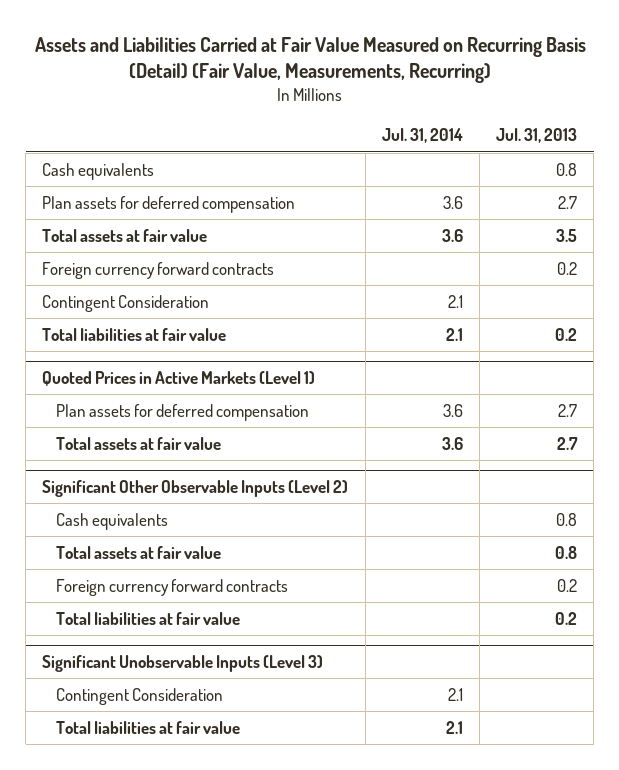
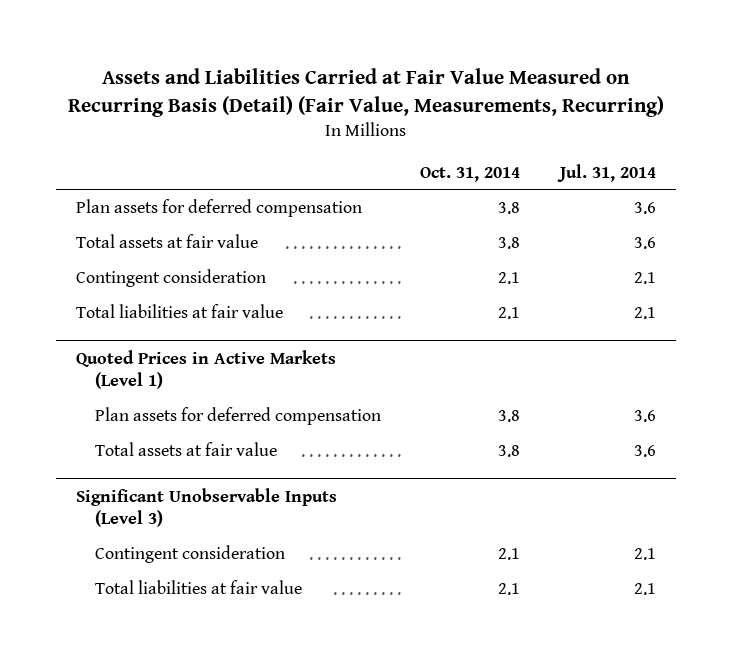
[496,128,578,144] Jul. 31, 2013 -> none
none -> [420,166,521,182] Oct. 31, 2014
[42,162,155,180] Cash equivalents -> none
[42,261,275,279] Foreign currency forward contracts -> none
[42,294,210,312] Contingent Consideration -> [75,269,266,288] Contingent consideration
[42,479,349,497] Significant Other Observable Inputs (Level 2) -> none
[56,512,169,530] Cash equivalents -> none
[56,545,222,559] Total assets at fair value -> none
[56,578,289,596] Foreign currency forward contracts -> none
[56,611,241,625] Total liabilities at fair value -> none
[56,687,224,705] Contingent Consideration -> [94,545,285,564] Contingent consideration

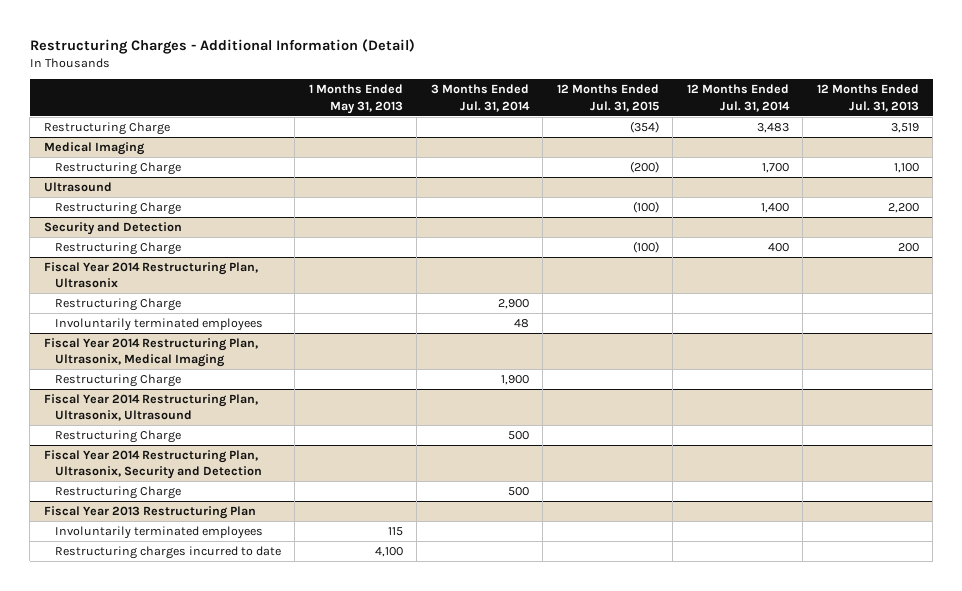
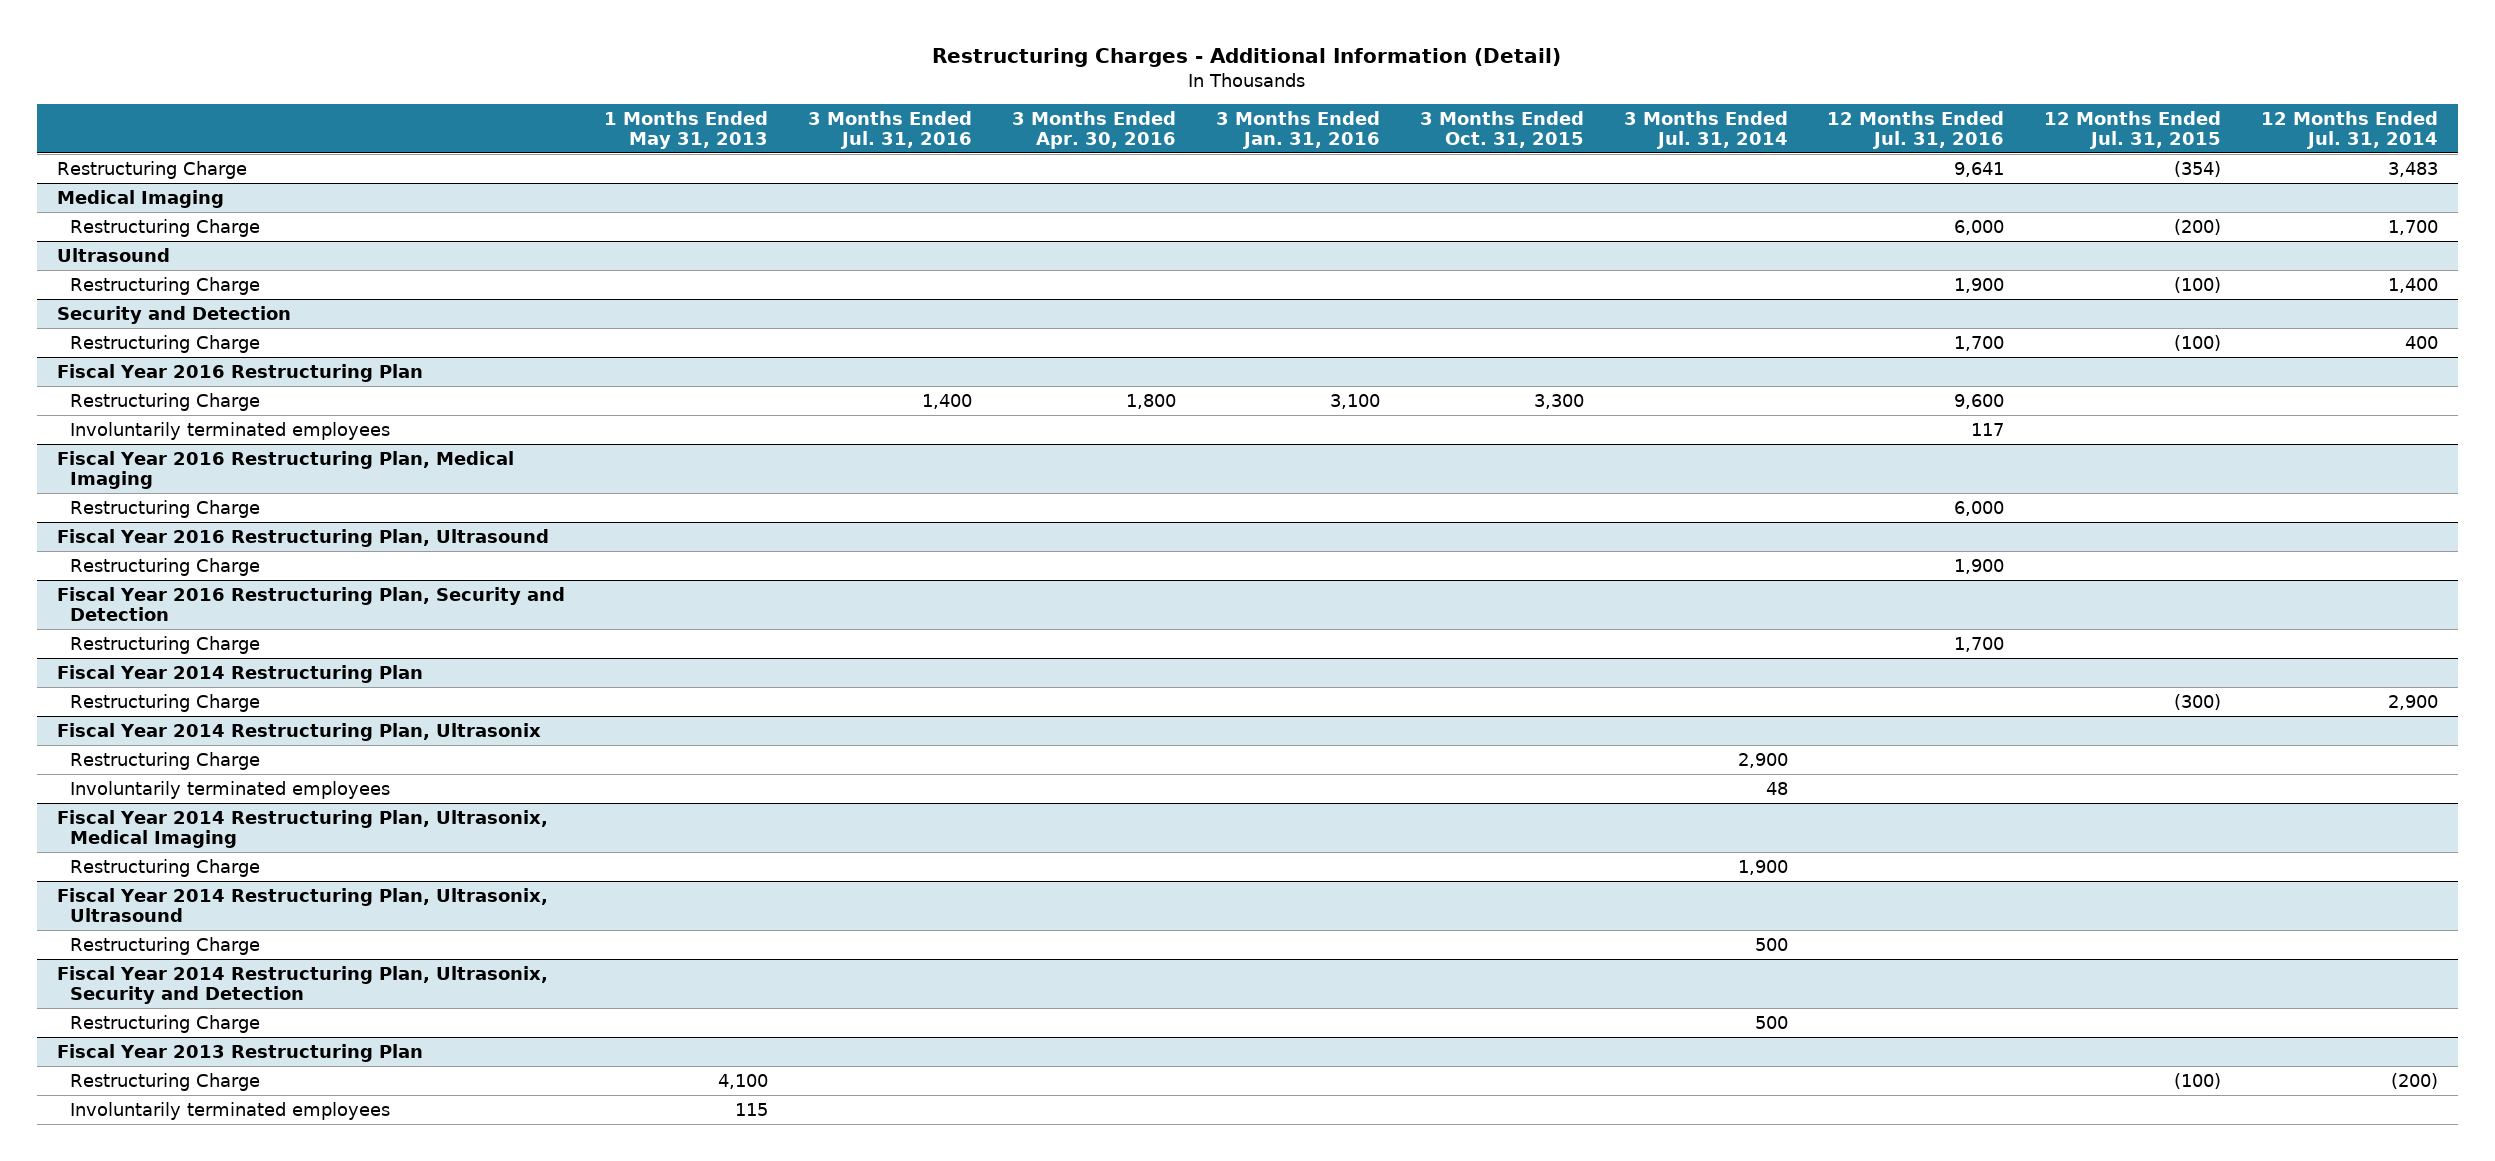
[816,84,919,112] 12 Months Ended Jul. 31, 2013 -> none
none -> [808,110,973,149] 3 Months Ended Jul. 31, 2016
none -> [1012,110,1177,149] 3 Months Ended Apr. 30, 2016
none -> [1215,110,1380,149] 3 Months Ended Jan. 31, 2016
none -> [1419,110,1584,148] 3 Months Ended Oct. 31, 2015
none -> [1827,110,2005,149] 12 Months Ended Jul. 31, 2016
none -> [56,363,423,382] Fiscal Year 2016 Restructuring Plan
none -> [70,392,261,411] Restructuring Charge
none -> [70,421,391,440] Involuntarily terminated employees
none -> [56,450,514,489] Fiscal Year 2016 Restructuring Plan, Medical Imaging
none -> [70,499,261,518] Restructuring Charge
none -> [56,528,549,547] Fiscal Year 2016 Restructuring Plan, Ultrasound
none -> [70,557,261,576] Restructuring Charge
none -> [56,586,565,621] Fiscal Year 2016 Restructuring Plan, Security and Detection
none -> [70,635,261,654] Restructuring Charge
none -> [56,664,423,683] Fiscal Year 2014 Restructuring Plan
none -> [70,693,261,712] Restructuring Charge
none -> [70,1072,261,1091] Restructuring Charge
[54,546,281,560] Restructuring charges incurred to date -> none

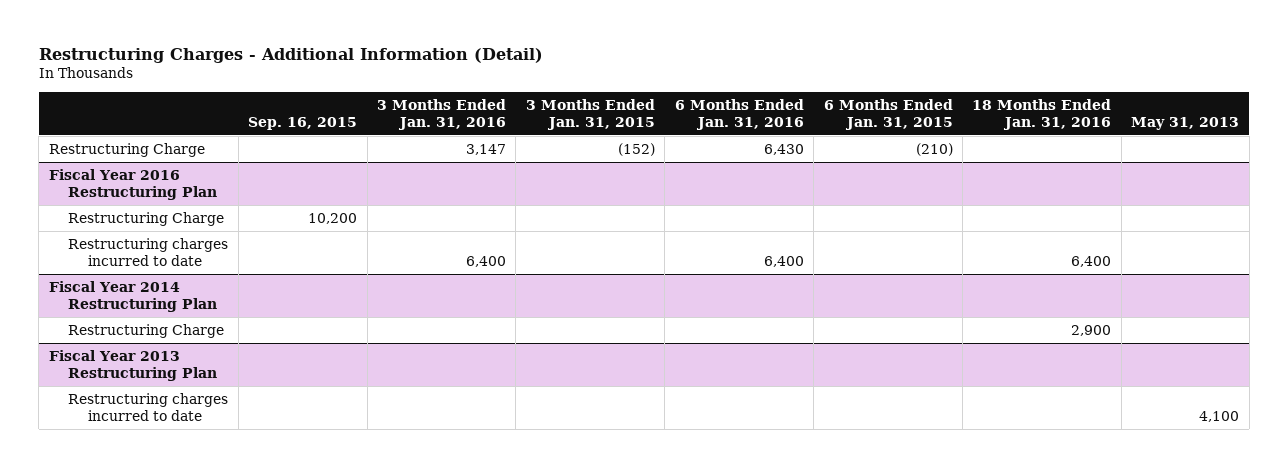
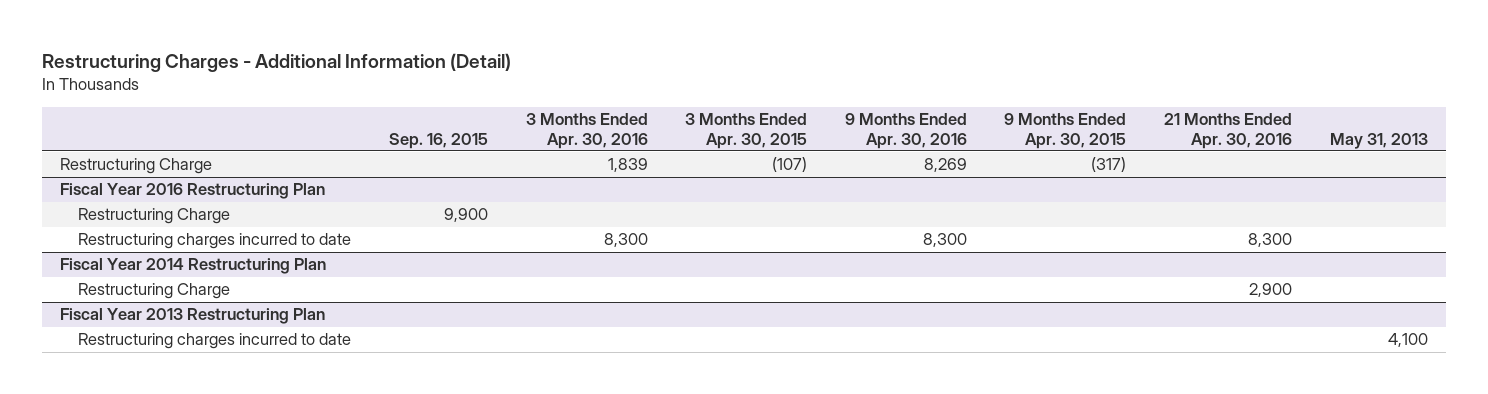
[377,99,507,130] 3 Months Ended Jan. 31, 2016 -> none
[525,99,655,130] 3 Months Ended Jan. 31, 2015 -> none
[674,99,804,130] 6 Months Ended Jan. 31, 2016 -> none
[823,99,953,130] 6 Months Ended Jan. 31, 2015 -> none
[972,99,1112,130] 18 Months Ended Jan. 31, 2016 -> none
none -> [525,113,648,149] 3 Months Ended Apr. 30, 2016
none -> [685,113,808,149] 3 Months Ended Apr. 30, 2015
none -> [844,113,967,149] 9 Months Ended Apr. 30, 2016
none -> [1004,113,1127,149] 9 Months Ended Apr. 30, 2015
none -> [1164,113,1293,149] 21 Months Ended Apr. 30, 2016
[308,213,358,225] 10,200 -> [444,208,489,223] 9,900

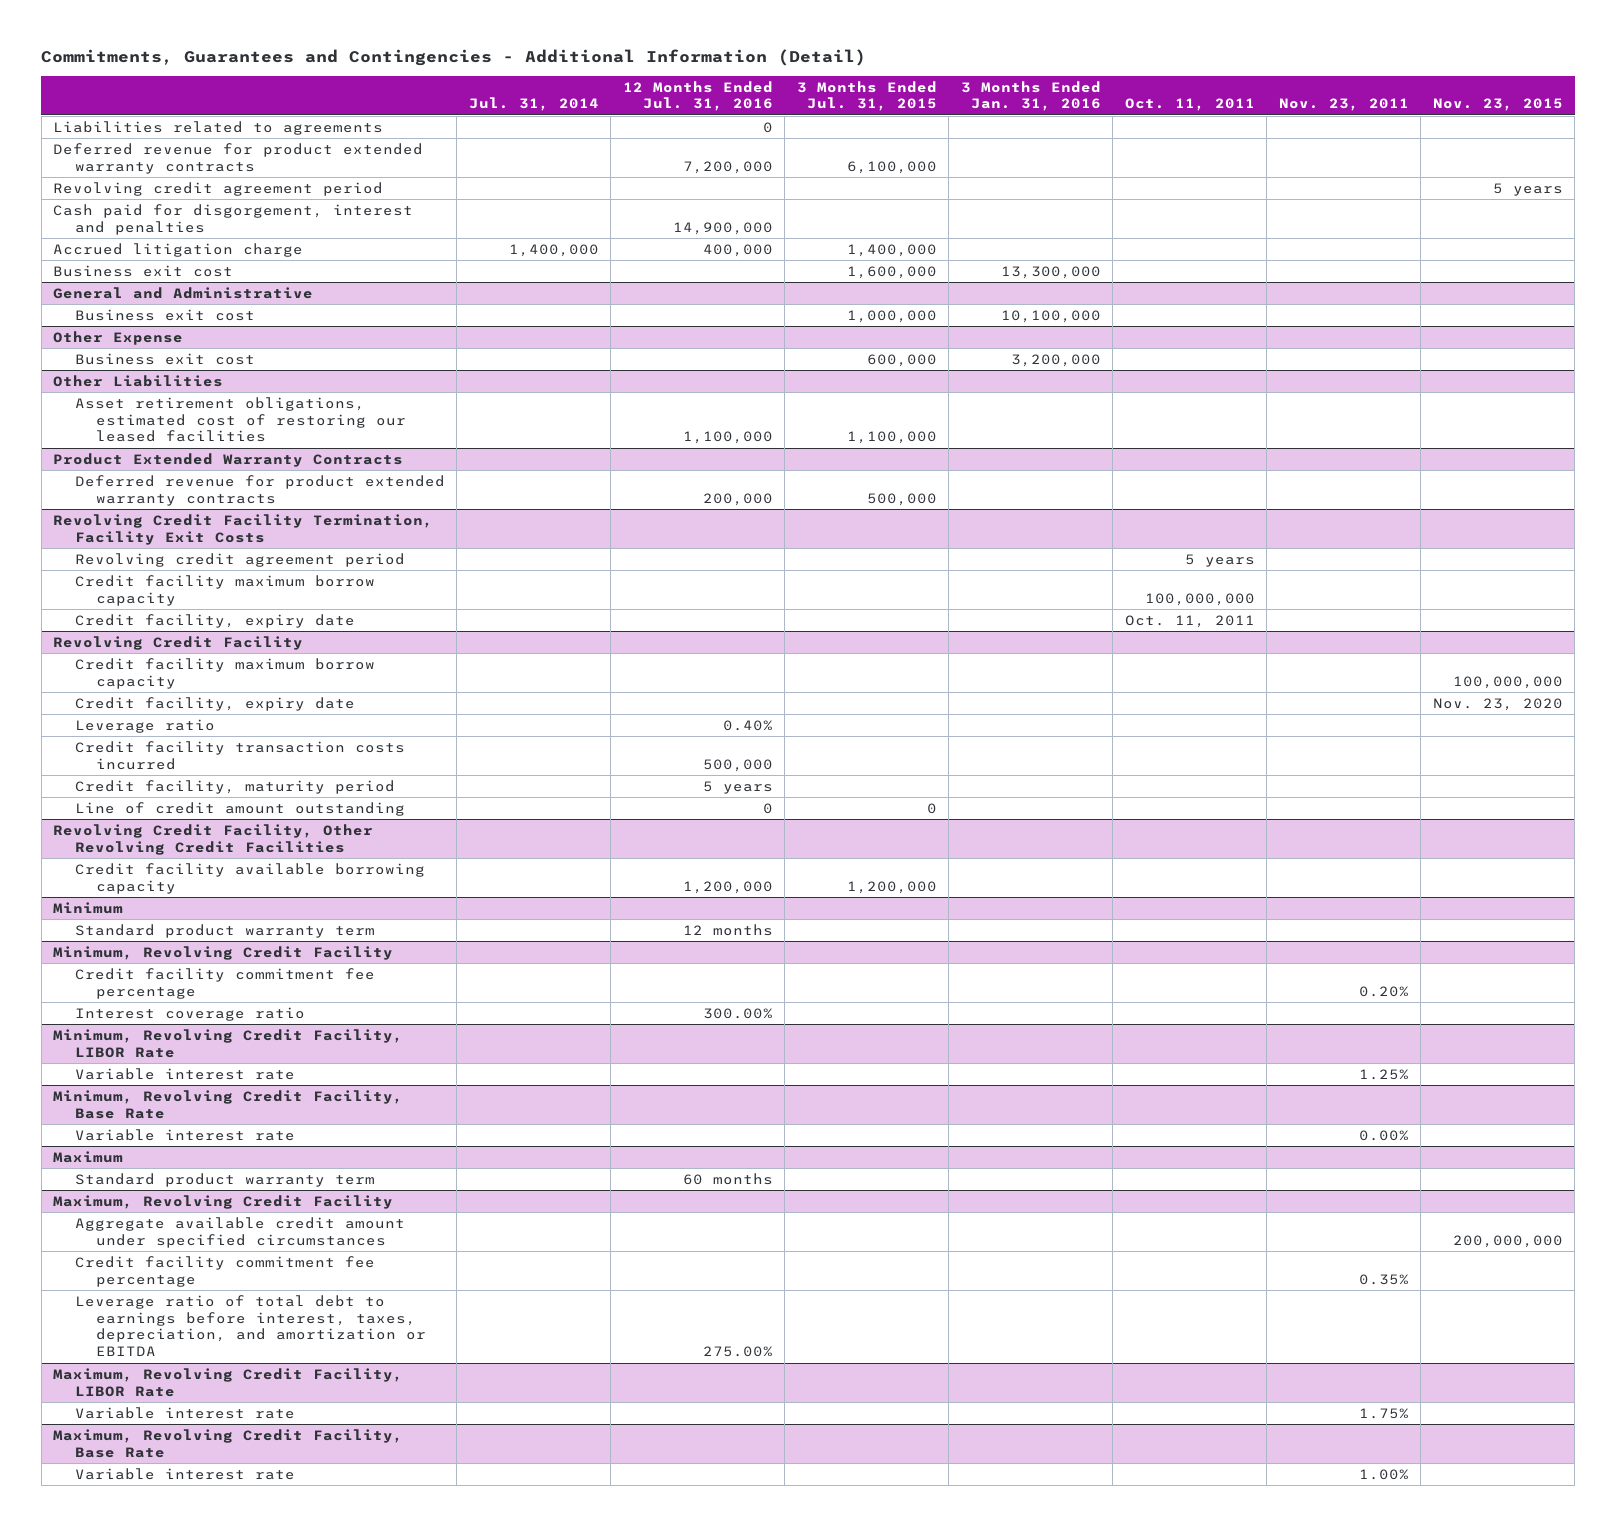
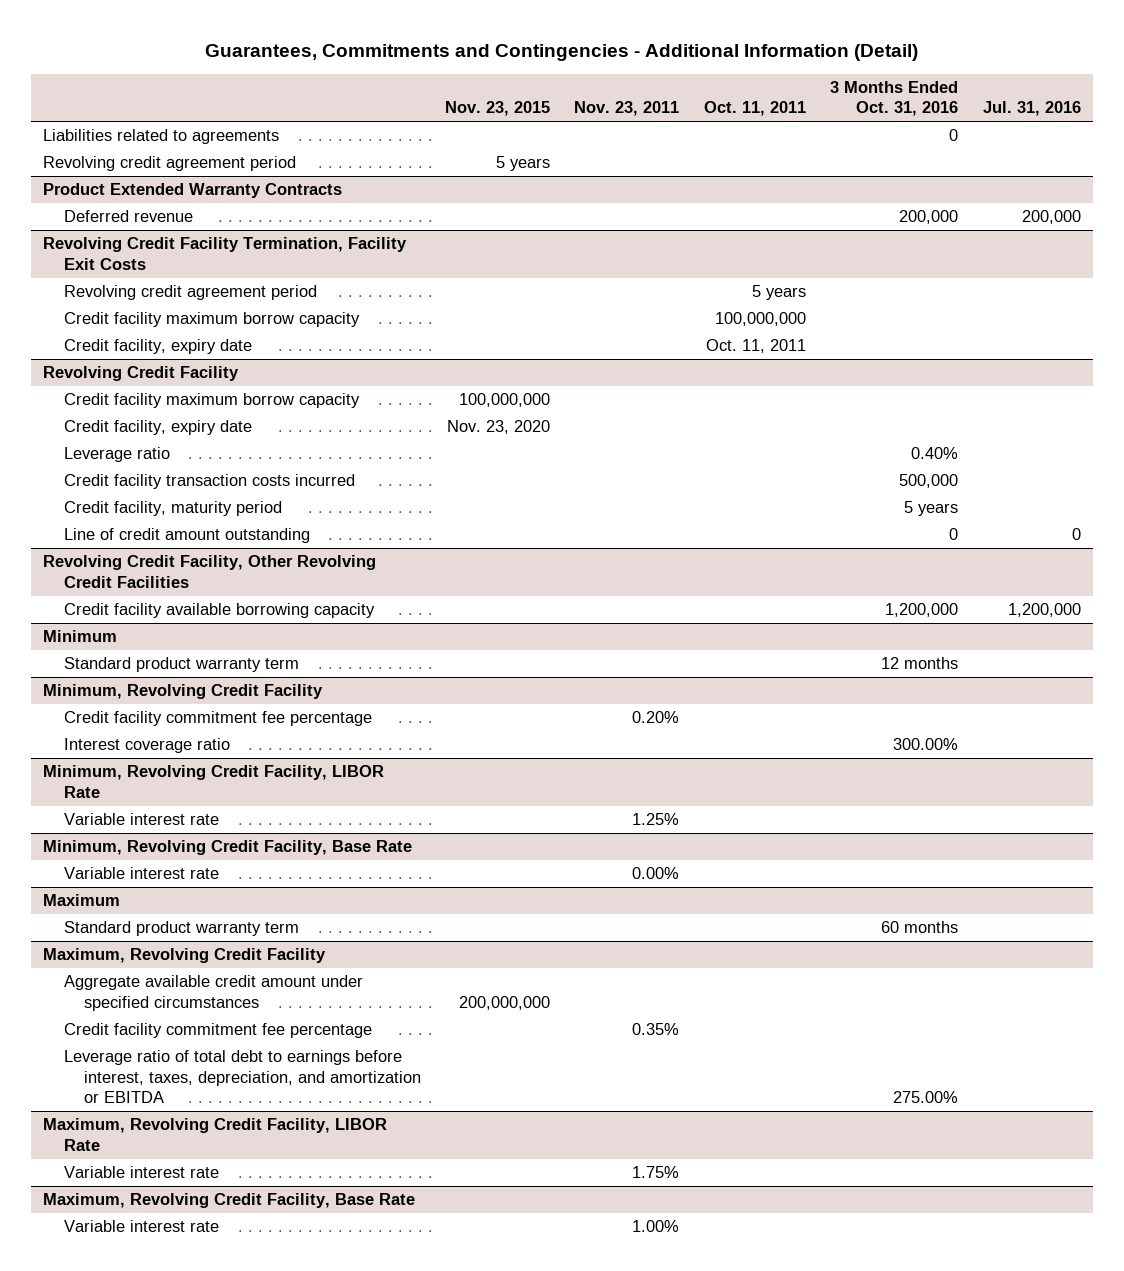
[41,49,867,67] Commitments, Guarantees and Contingencies - Additional Information (Detail) -> [204,43,918,61] Guarantees, Commitments and Contingencies - Additional Information (Detail)
[468,97,599,112] Jul. 31, 2014 -> none
[622,80,773,112] 12 Months Ended Jul. 31, 2016 -> none
[796,80,937,112] 3 Months Ended Jul. 31, 2015 -> none
[960,80,1101,112] 3 Months Ended Jan. 31, 2016 -> none
none -> [830,80,959,117] 3 Months Ended Oct. 31, 2016
none -> [982,101,1081,117] Jul. 31, 2016
[53,142,424,174] Deferred revenue for product extended warranty contracts -> none
[53,203,414,235] Cash paid for disgorgement, interest and penalties -> none
[53,242,304,257] Accrued litigation charge -> none
[53,264,234,277] Business exit cost -> none
[53,286,314,299] General and Administrative -> none
[74,308,255,321] Business exit cost -> none
[53,330,184,345] Other Expense -> none
[74,352,255,365] Business exit cost -> none
[53,374,224,387] Other Liabilities -> none
[74,396,406,443] Asset retirement obligations, estimated cost of restoring our leased facilities -> none
[74,474,445,506] Deferred revenue for product extended warranty contracts -> [63,210,193,223] Deferred revenue

